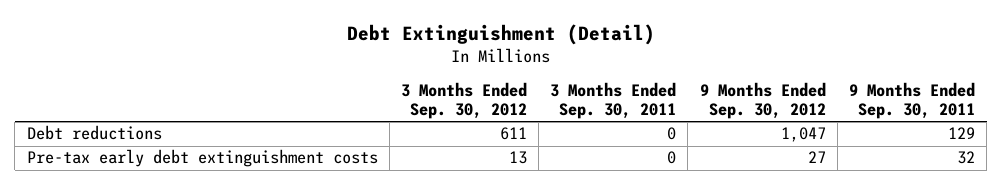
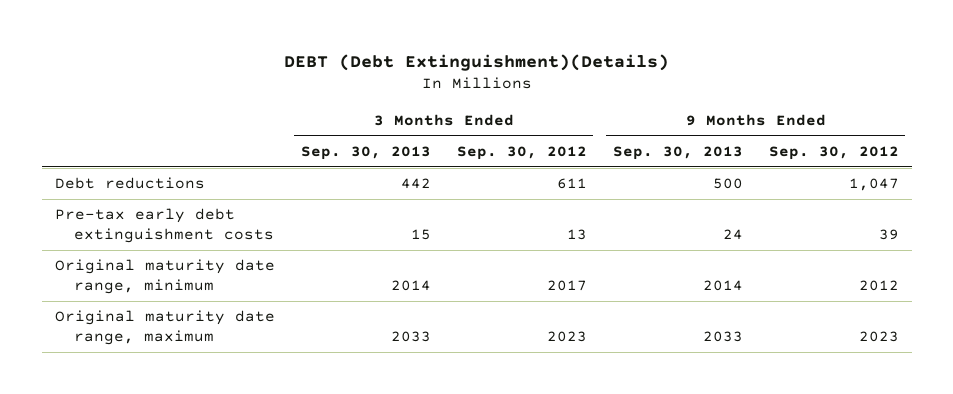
[346,24,655,46] Debt Extinguishment (Detail) -> [283,53,669,71] DEBT (Debt Extinguishment)(Details)
[550,81,677,119] 3 Months Ended Sep. 30, 2011 -> none
[849,81,976,119] 9 Months Ended Sep. 30, 2011 -> none
none -> [300,145,431,160] Sep. 30, 2013
none -> [612,145,743,160] Sep. 30, 2013
[807,151,826,164] 27 -> [878,228,899,240] 39
none -> [54,259,275,294] Original maturity date range, minimum
none -> [54,310,275,345] Original maturity date range, maximum

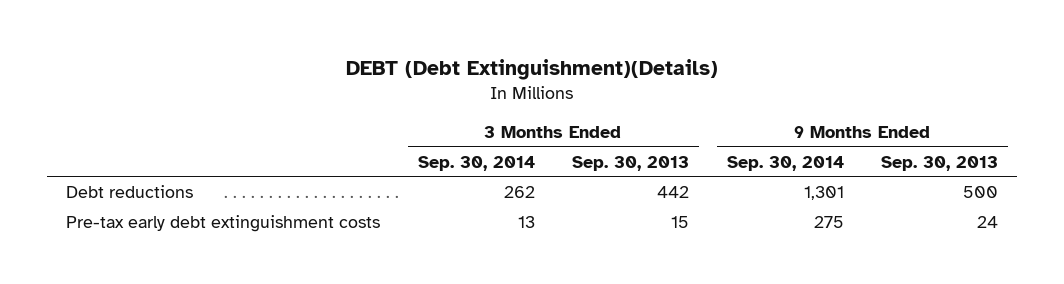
[456,145,587,160] Sep. 30, 2012 -> none
[768,145,899,160] Sep. 30, 2012 -> none
none -> [417,155,535,171] Sep. 30, 2014
none -> [726,155,844,171] Sep. 30, 2014
[54,259,275,294] Original maturity date range, minimum -> none
[54,310,275,345] Original maturity date range, maximum -> none

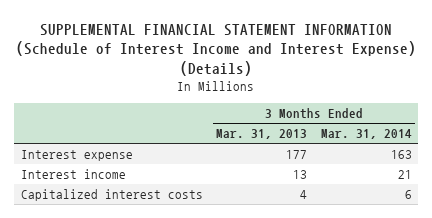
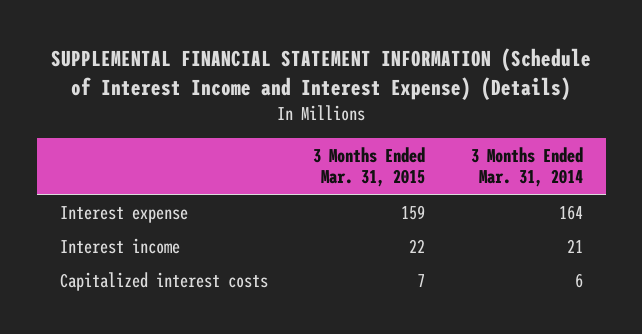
[216,129,308,140] Mar. 31, 2013 -> none
none -> [313,146,426,188] 3 Months Ended Mar. 31, 2015
[390,150,412,160] 163 -> [558,204,583,220] 164

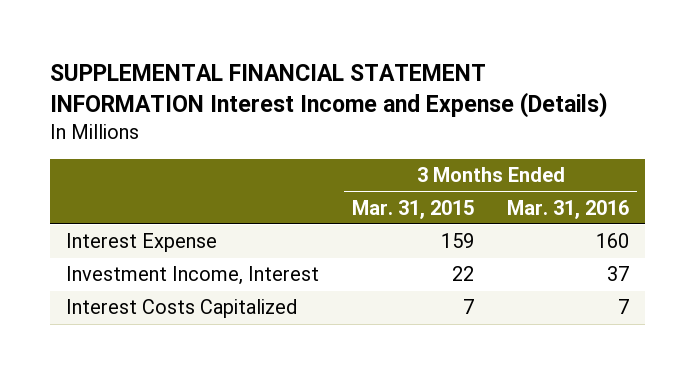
[51,47,592,100] SUPPLEMENTAL FINANCIAL STATEMENT INFORMATION (Schedule of Interest Income and Interest Expense) (Details) -> [50,63,609,118] SUPPLEMENTAL FINANCIAL STATEMENT INFORMATION Interest Income and Expense (Details)
[470,146,583,188] 3 Months Ended Mar. 31, 2014 -> none
none -> [506,199,629,219] Mar. 31, 2016
[59,205,188,223] Interest expense -> [66,233,218,253] Interest Expense
[59,237,180,254] Interest income -> [66,266,320,286] Investment Income, Interest
[59,271,268,291] Capitalized interest costs -> [66,299,298,319] Interest Costs Capitalized

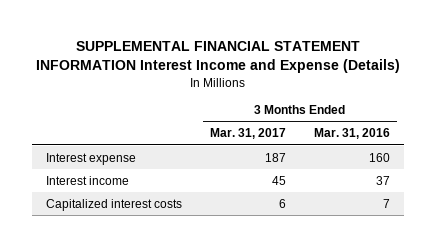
[352,199,475,219] Mar. 31, 2015 -> none
none -> [210,128,287,140] Mar. 31, 2017
[66,233,218,253] Interest Expense -> [46,152,137,165] Interest expense
[66,266,320,286] Investment Income, Interest -> [46,175,130,185] Interest income
[66,299,298,319] Interest Costs Capitalized -> [46,198,183,211] Capitalized interest costs

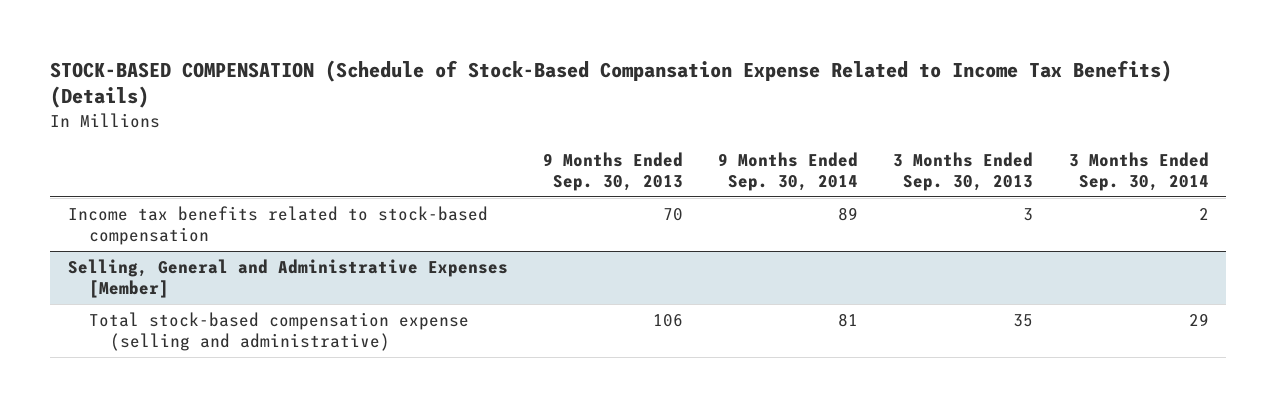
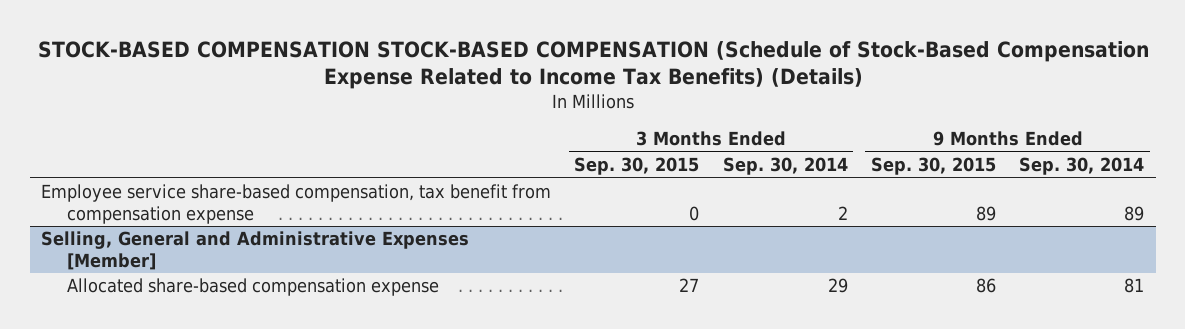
[49,59,1172,109] STOCK-BASED COMPENSATION (Schedule of Stock-Based Compansation Expense Related to Income Tax Benefits) (Details) -> [37,40,1149,90] STOCK-BASED COMPENSATION STOCK-BASED COMPENSATION (Schedule of Stock-Based Compensation Expense Related to Income Tax Benefits) (Details)
[542,152,683,191] 9 Months Ended Sep. 30, 2013 -> none
[893,152,1034,191] 3 Months Ended Sep. 30, 2013 -> none
none -> [574,157,700,176] Sep. 30, 2015
none -> [870,157,996,176] Sep. 30, 2015
[67,206,488,245] Income tax benefits related to stock-based compensation -> [41,184,552,224] Employee service share-based compensation, tax benefit from compensation expense
[88,312,469,351] Total stock-based compensation expense (selling and administrative) -> [66,278,439,297] Allocated share-based compensation expense

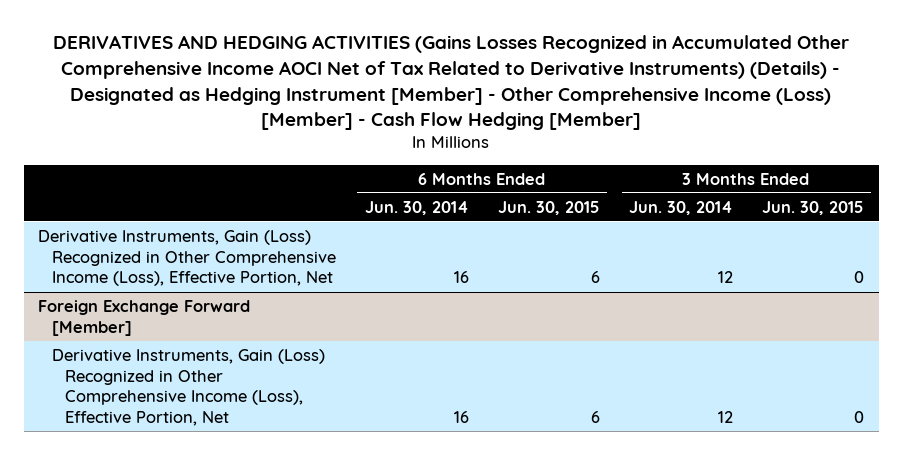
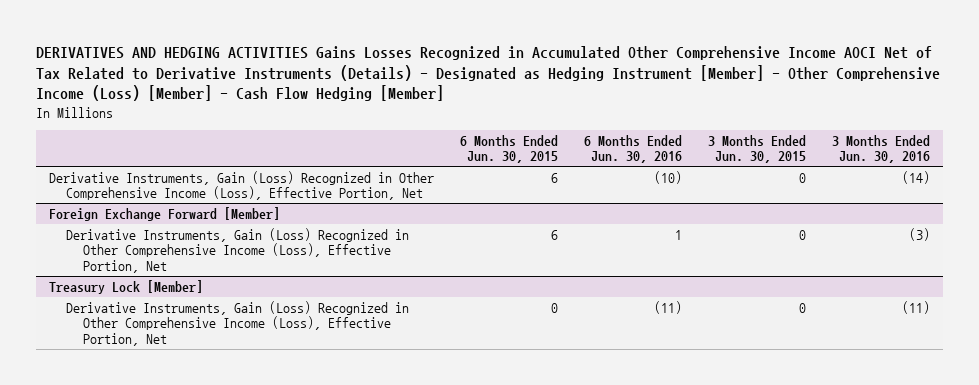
[53,35,850,131] DERIVATIVES AND HEDGING ACTIVITIES (Gains Losses Recognized in Accumulated Other Comprehensive Income AOCI Net of Tax Related to Derivative Instruments) (Details) - Designated as Hedging Instrument [Member] - Other Comprehensive Income (Loss) [Member] - Cash Flow Hedging [Member] -> [35,45,940,102] DERIVATIVES AND HEDGING ACTIVITIES Gains Losses Recognized in Accumulated Other Comprehensive Income AOCI Net of Tax Related to Derivative Instruments (Details) - Designated as Hedging Instrument [Member] - Other Comprehensive Income (Loss) [Member] - Cash Flow Hedging [Member]
[364,200,469,215] Jun. 30, 2014 -> none
[628,200,733,215] Jun. 30, 2014 -> none
none -> [583,134,682,164] 6 Months Ended Jun. 30, 2016
none -> [832,134,931,164] 3 Months Ended Jun. 30, 2016
none -> [48,279,203,294] Treasury Lock [Member]
none -> [65,300,409,347] Derivative Instruments, Gain (Loss) Recognized in Other Comprehensive Income (Loss), Effective Portion, Net

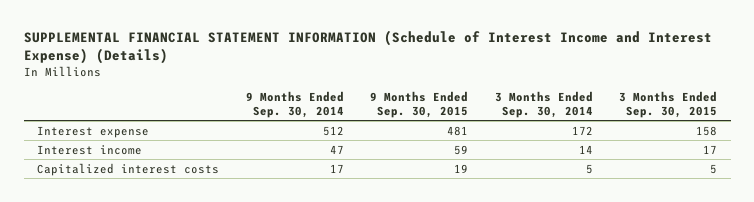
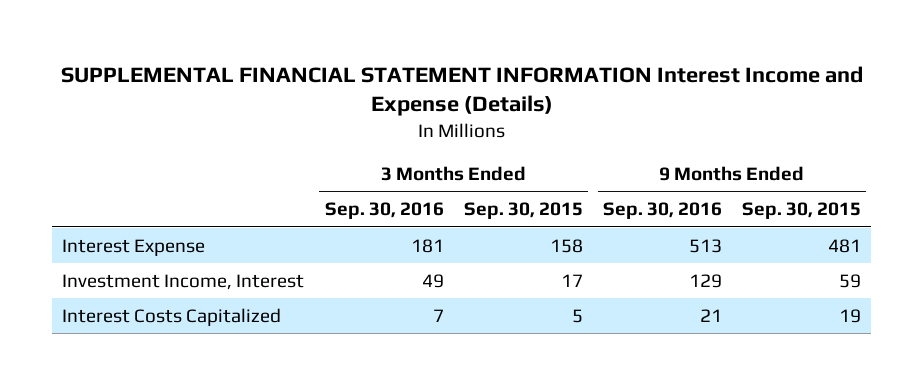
[23,29,712,64] SUPPLEMENTAL FINANCIAL STATEMENT INFORMATION (Schedule of Interest Income and Interest Expense) (Details) -> [60,65,863,117] SUPPLEMENTAL FINANCIAL STATEMENT INFORMATION Interest Income and Expense (Details)
[245,90,344,118] 9 Months Ended Sep. 30, 2014 -> none
[494,90,593,118] 3 Months Ended Sep. 30, 2014 -> none
none -> [324,202,444,220] Sep. 30, 2016
none -> [603,202,723,220] Sep. 30, 2016
[36,125,149,138] Interest expense -> [62,238,206,256] Interest Expense
[36,144,142,155] Interest income -> [62,273,305,290] Investment Income, Interest
[36,162,219,176] Capitalized interest costs -> [62,307,282,326] Interest Costs Capitalized

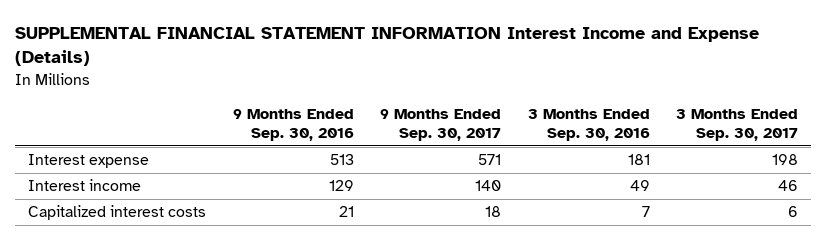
[463,202,583,220] Sep. 30, 2015 -> none
[742,202,862,220] Sep. 30, 2015 -> none
none -> [380,108,502,142] 9 Months Ended Sep. 30, 2017
none -> [676,108,799,142] 3 Months Ended Sep. 30, 2017
[62,238,206,256] Interest Expense -> [28,154,150,169] Interest expense
[62,273,305,290] Investment Income, Interest -> [28,179,142,192] Interest income
[62,307,282,326] Interest Costs Capitalized -> [28,205,207,221] Capitalized interest costs

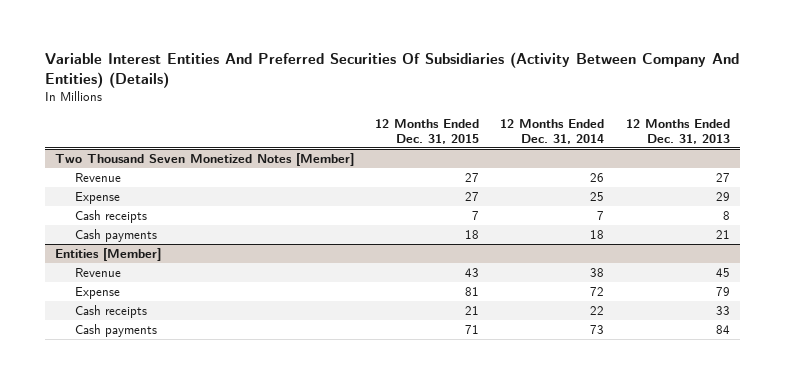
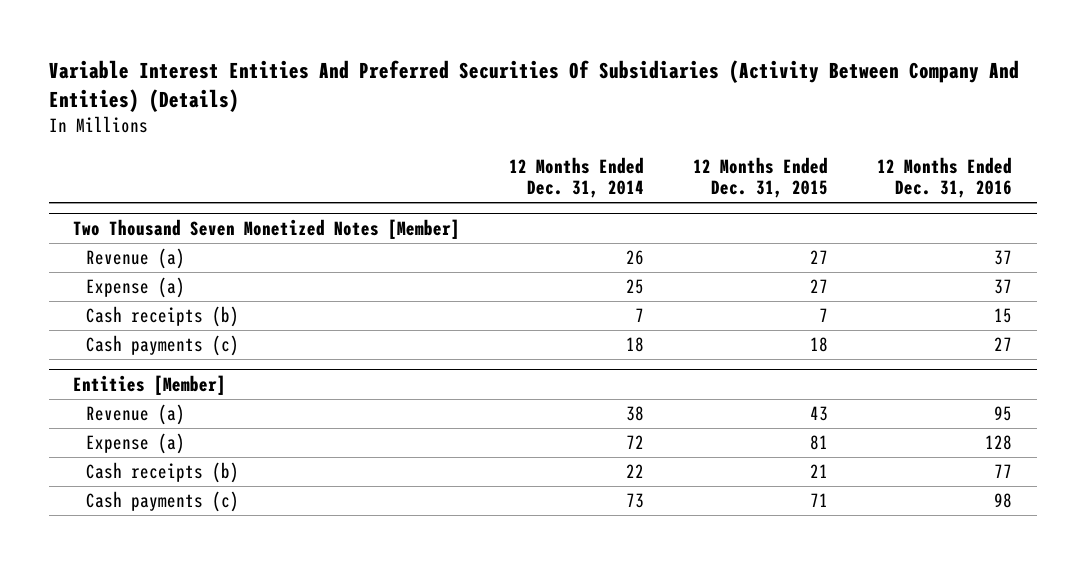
[625,119,730,144] 12 Months Ended Dec. 31, 2013 -> none
none -> [877,156,1013,199] 12 Months Ended Dec. 31, 2016
[75,172,122,182] Revenue -> [86,248,186,270] Revenue (a)
[75,191,121,204] Expense -> [86,277,186,299] Expense (a)
[75,209,148,223] Cash receipts -> [86,306,240,328] Cash receipts (b)
[75,228,158,242] Cash payments -> [86,335,240,357] Cash payments (c)
[75,267,122,277] Revenue -> [86,404,186,426] Revenue (a)
[75,286,121,299] Expense -> [86,433,186,455] Expense (a)
[75,304,148,318] Cash receipts -> [86,462,240,484] Cash receipts (b)
[75,323,158,337] Cash payments -> [86,491,240,513] Cash payments (c)

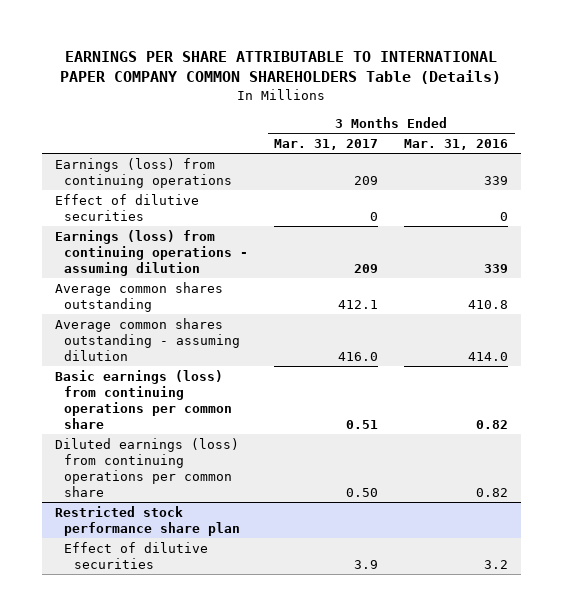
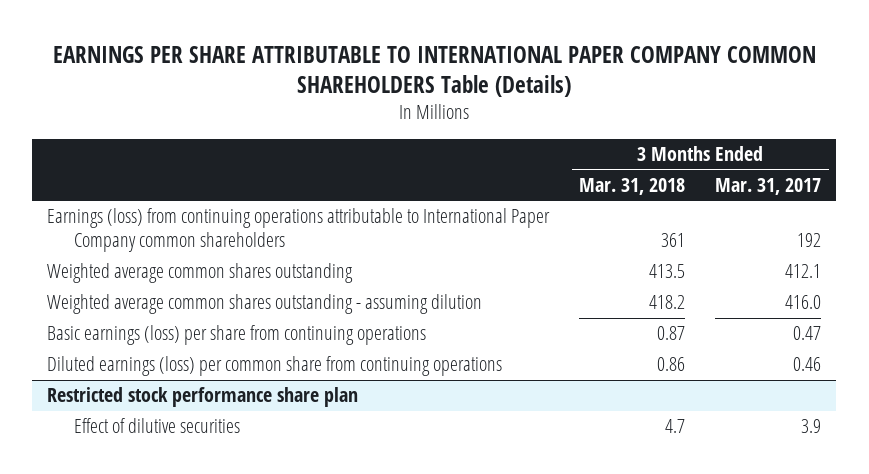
[404,139,509,151] Mar. 31, 2016 -> none
none -> [579,177,686,195] Mar. 31, 2018
[54,193,199,221] Effect of dilutive securities -> none
[54,229,249,276] Earnings (loss) from continuing operations - assuming dilution -> none
[54,157,233,188] Earnings (loss) from continuing operations -> [47,208,551,253] Earnings (loss) from continuing operations attributable to International Paper Company common shareholders
[354,175,379,185] 209 -> [797,233,822,248] 192
[54,281,223,312] Average common shares outstanding -> [47,263,354,284] Weighted average common shares outstanding
[54,317,241,361] Average common shares outstanding - assuming dilution -> [47,294,483,315] Weighted average common shares outstanding - assuming dilution
[54,369,233,429] Basic earnings (loss) from continuing operations per common share -> [47,325,427,346] Basic earnings (loss) per share from continuing operations
[346,419,379,429] 0.51 -> [793,326,822,341] 0.47
[54,437,239,497] Diluted earnings (loss) from continuing operations per common share -> [47,356,503,377] Diluted earnings (loss) per common share from continuing operations
[346,487,379,497] 0.50 -> [793,357,822,372] 0.46

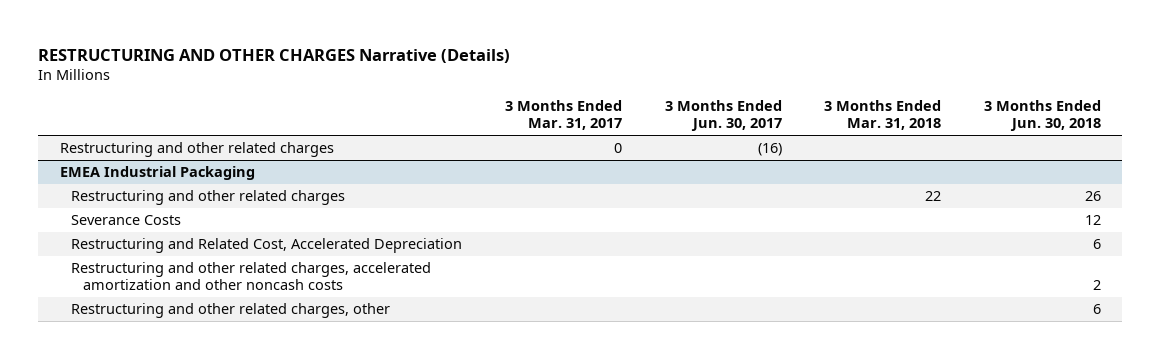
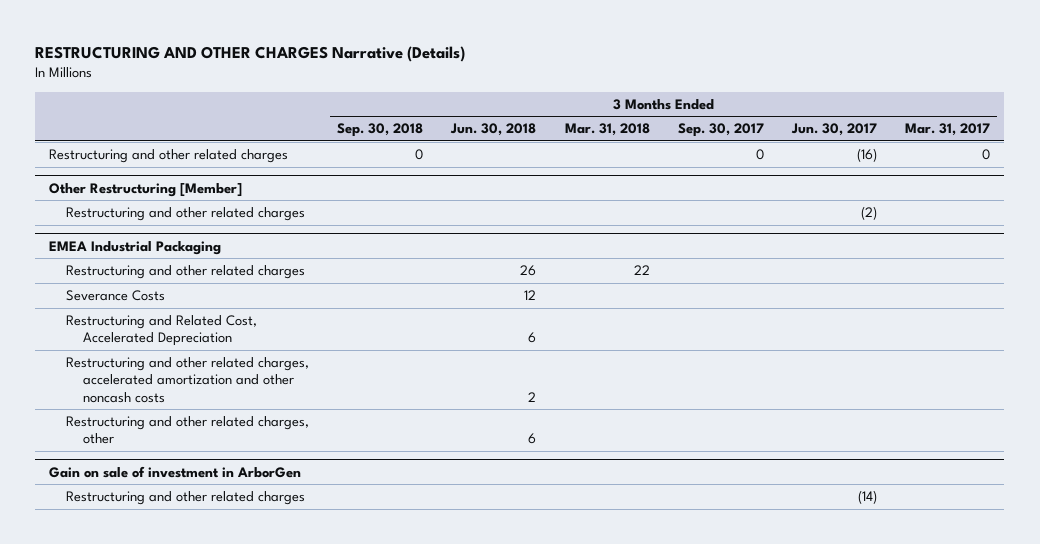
none -> [337,123,424,138] Sep. 30, 2018
none -> [677,123,764,138] Sep. 30, 2017
none -> [49,182,243,197] Other Restructuring [Member]
none -> [65,207,305,222] Restructuring and other related charges
none -> [49,465,302,478] Gain on sale of investment in ArborGen
none -> [65,491,305,506] Restructuring and other related charges

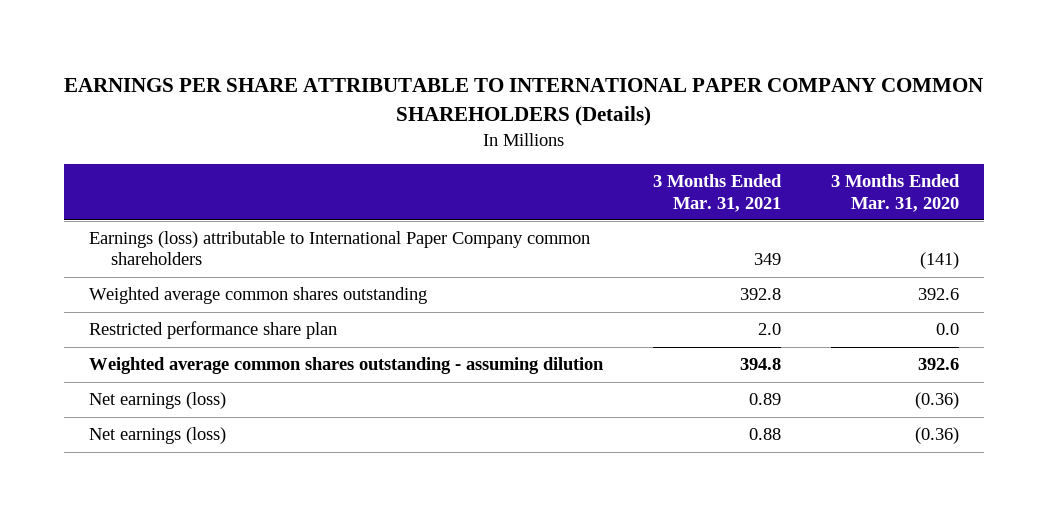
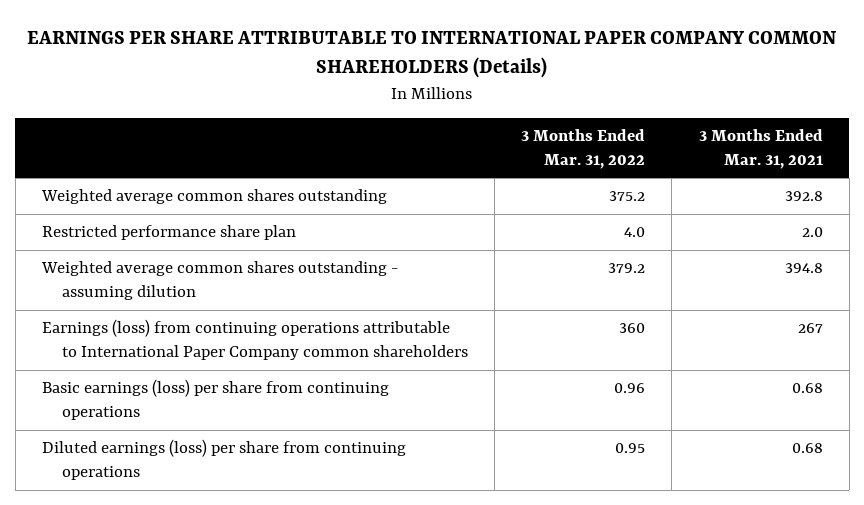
[831,174,961,212] 3 Months Ended Mar. 31, 2020 -> none
none -> [521,129,646,169] 3 Months Ended Mar. 31, 2022
[89,231,591,266] Earnings (loss) attributable to International Paper Company common shareholders -> none
[89,392,227,410] Net earnings (loss) -> none
[89,427,227,445] Net earnings (loss) -> none
none -> [41,319,468,360] Earnings (loss) from continuing operations attributable to International Paper Company common shareholders
none -> [41,379,389,420] Basic earnings (loss) per share from continuing operations
none -> [41,439,406,480] Diluted earnings (loss) per share from continuing operations

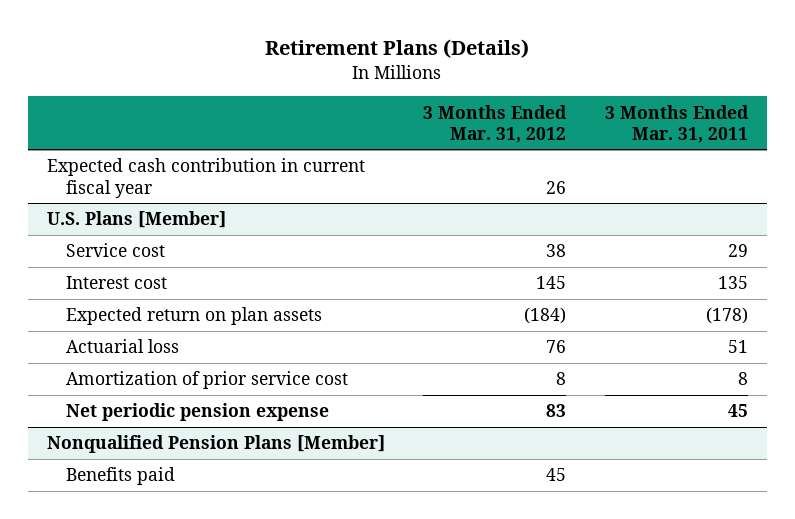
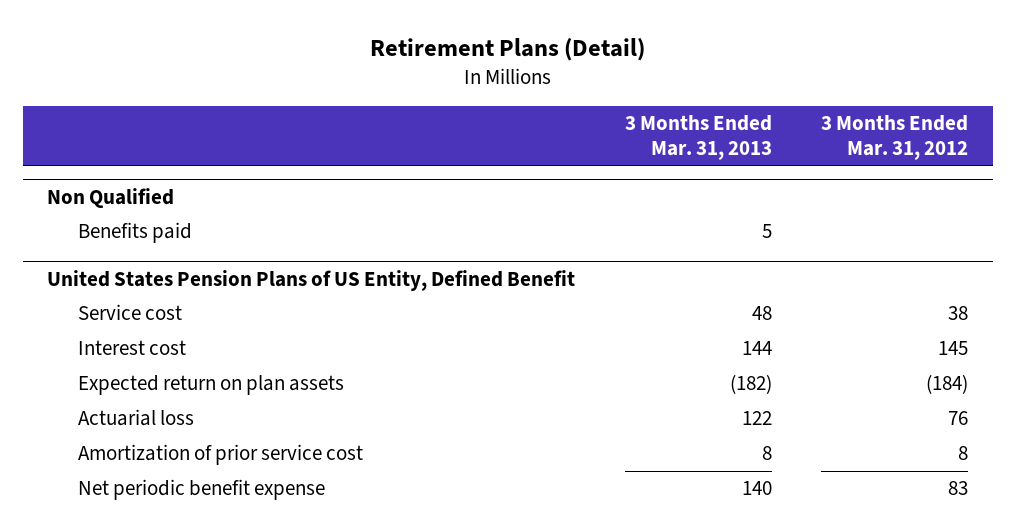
[265,38,530,58] Retirement Plans (Details) -> [369,37,645,61] Retirement Plans (Detail)
[604,104,749,143] 3 Months Ended Mar. 31, 2011 -> none
none -> [624,114,772,161] 3 Months Ended Mar. 31, 2013
[46,158,365,198] Expected cash contribution in current fiscal year -> none
[46,211,226,229] U.S. Plans [Member] -> none
none -> [47,188,175,209] Non Qualified
none -> [78,222,193,244] Benefits paid
none -> [47,270,576,292] United States Pension Plans of US Entity, Defined Benefit
[46,435,385,454] Nonqualified Pension Plans [Member] -> none
[66,467,176,486] Benefits paid -> none
[66,403,330,422] Net periodic pension expense -> [78,479,326,501] Net periodic benefit expense

